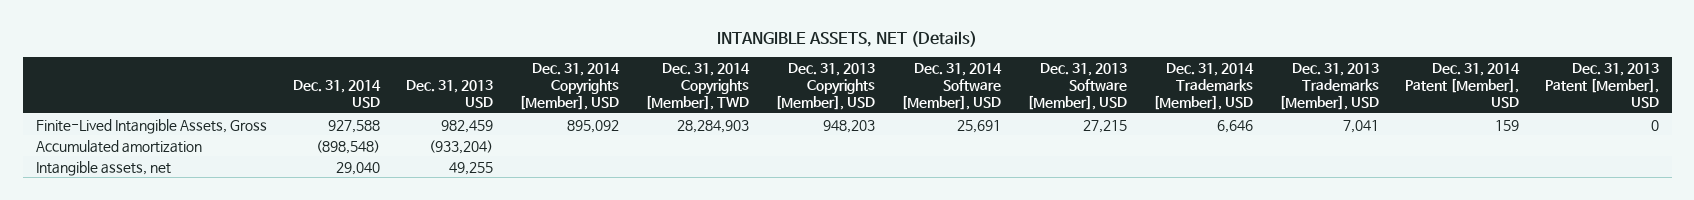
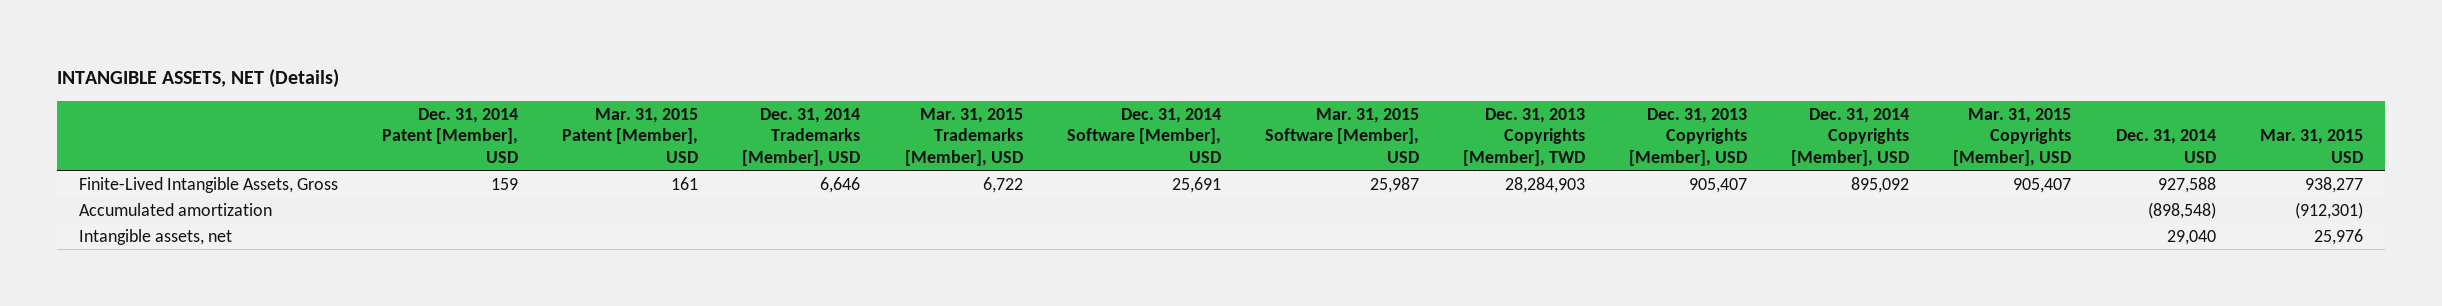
[405,80,493,109] Dec. 31, 2013 USD -> none
[644,63,750,111] Dec. 31, 2014 Copyrights [Member], TWD -> none
[1026,63,1127,111] Dec. 31, 2013 Software [Member], USD -> none
[1278,63,1379,111] Dec. 31, 2013 Trademarks [Member], USD -> none
[1544,63,1659,109] Dec. 31, 2013 Patent [Member], USD -> none
none -> [562,107,699,163] Mar. 31, 2015 Patent [Member], USD
none -> [904,107,1023,166] Mar. 31, 2015 Trademarks [Member], USD
none -> [1264,107,1419,163] Mar. 31, 2015 Software [Member], USD
none -> [1463,107,1586,166] Dec. 31, 2013 Copyrights [Member], TWD
none -> [1953,107,2072,166] Mar. 31, 2015 Copyrights [Member], USD
none -> [2259,129,2363,163] Mar. 31, 2015 USD
[822,119,875,133] 948,203 -> [1689,177,1748,193] 905,407

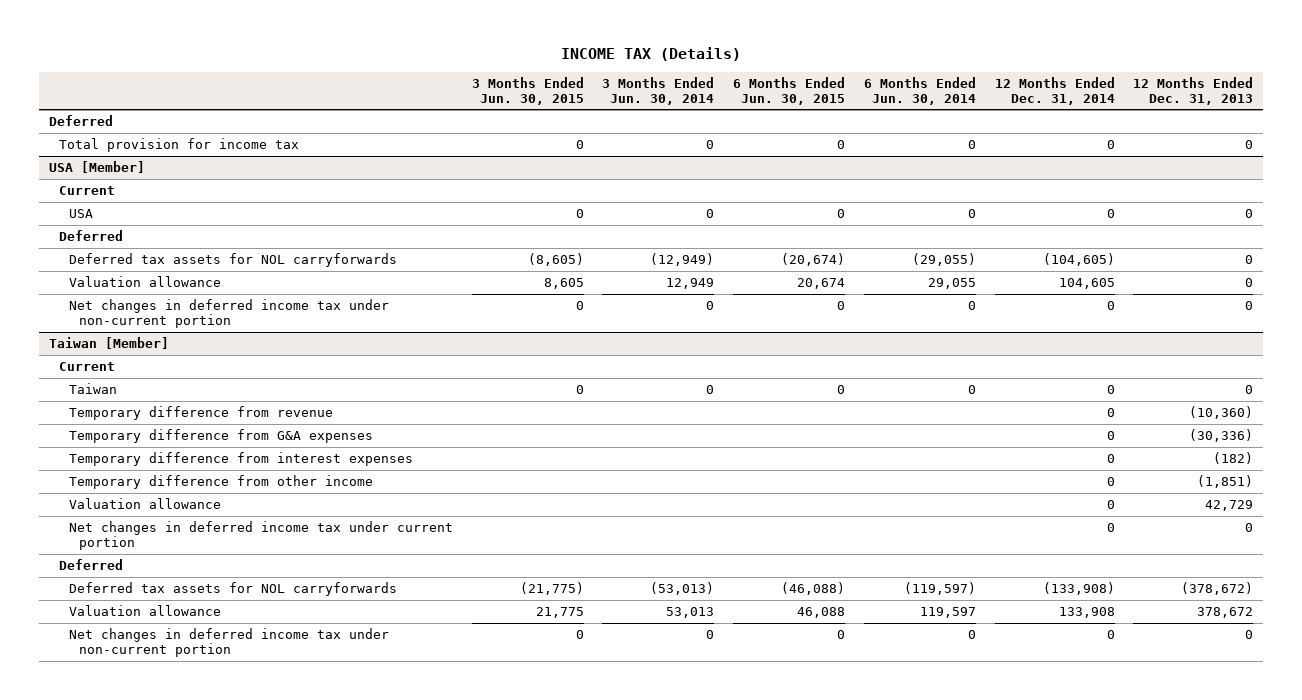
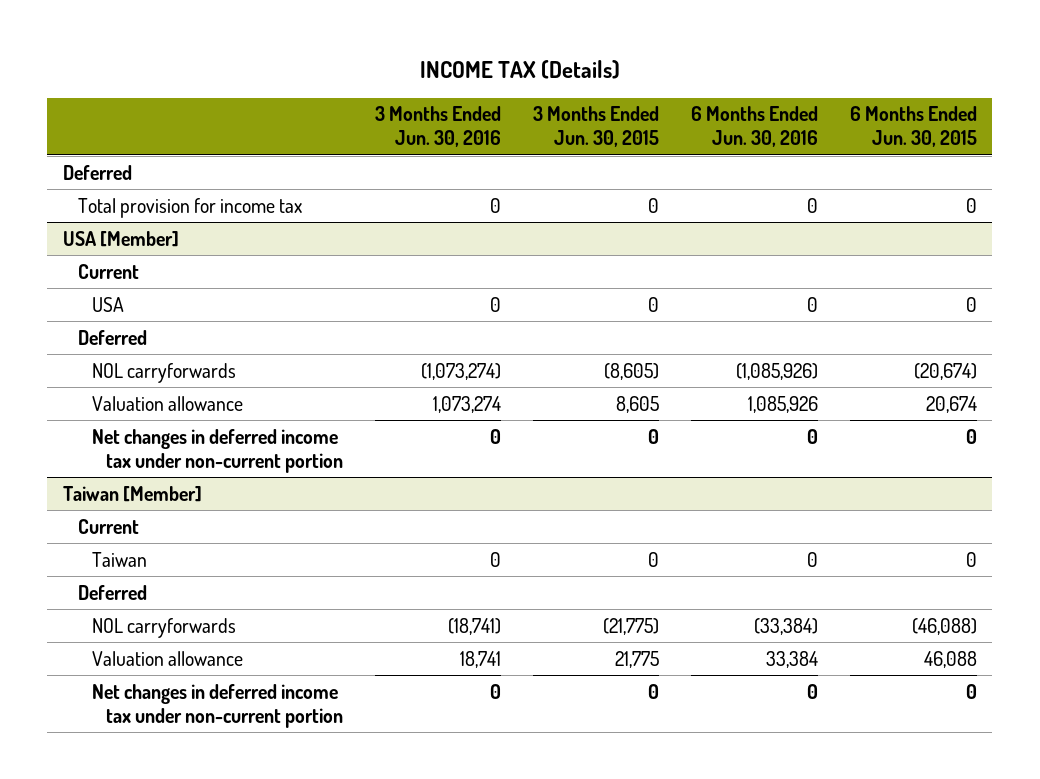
[602,76,715,105] 3 Months Ended Jun. 30, 2014 -> none
[863,76,976,105] 6 Months Ended Jun. 30, 2014 -> none
[994,76,1115,105] 12 Months Ended Dec. 31, 2014 -> none
[1133,76,1254,105] 12 Months Ended Dec. 31, 2013 -> none
none -> [375,106,502,148] 3 Months Ended Jun. 30, 2016
none -> [690,106,818,148] 6 Months Ended Jun. 30, 2016
[68,252,397,267] Deferred tax assets for NOL carryforwards -> [92,362,237,383] NOL carryforwards
[68,405,333,420] Temporary difference from revenue -> none
[68,428,373,443] Temporary difference from G&A expenses -> none
[68,451,413,466] Temporary difference from interest expenses -> none
[68,474,373,489] Temporary difference from other income -> none
[68,497,221,509] Valuation allowance -> none
[68,520,453,550] Net changes in deferred income tax under current portion -> none
[68,581,397,596] Deferred tax assets for NOL carryforwards -> [92,617,237,638] NOL carryforwards

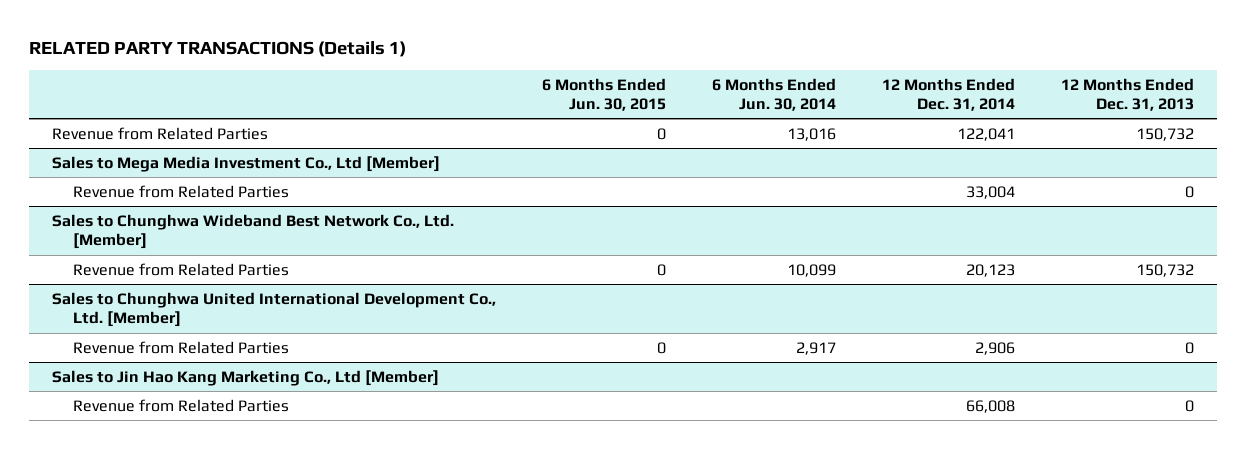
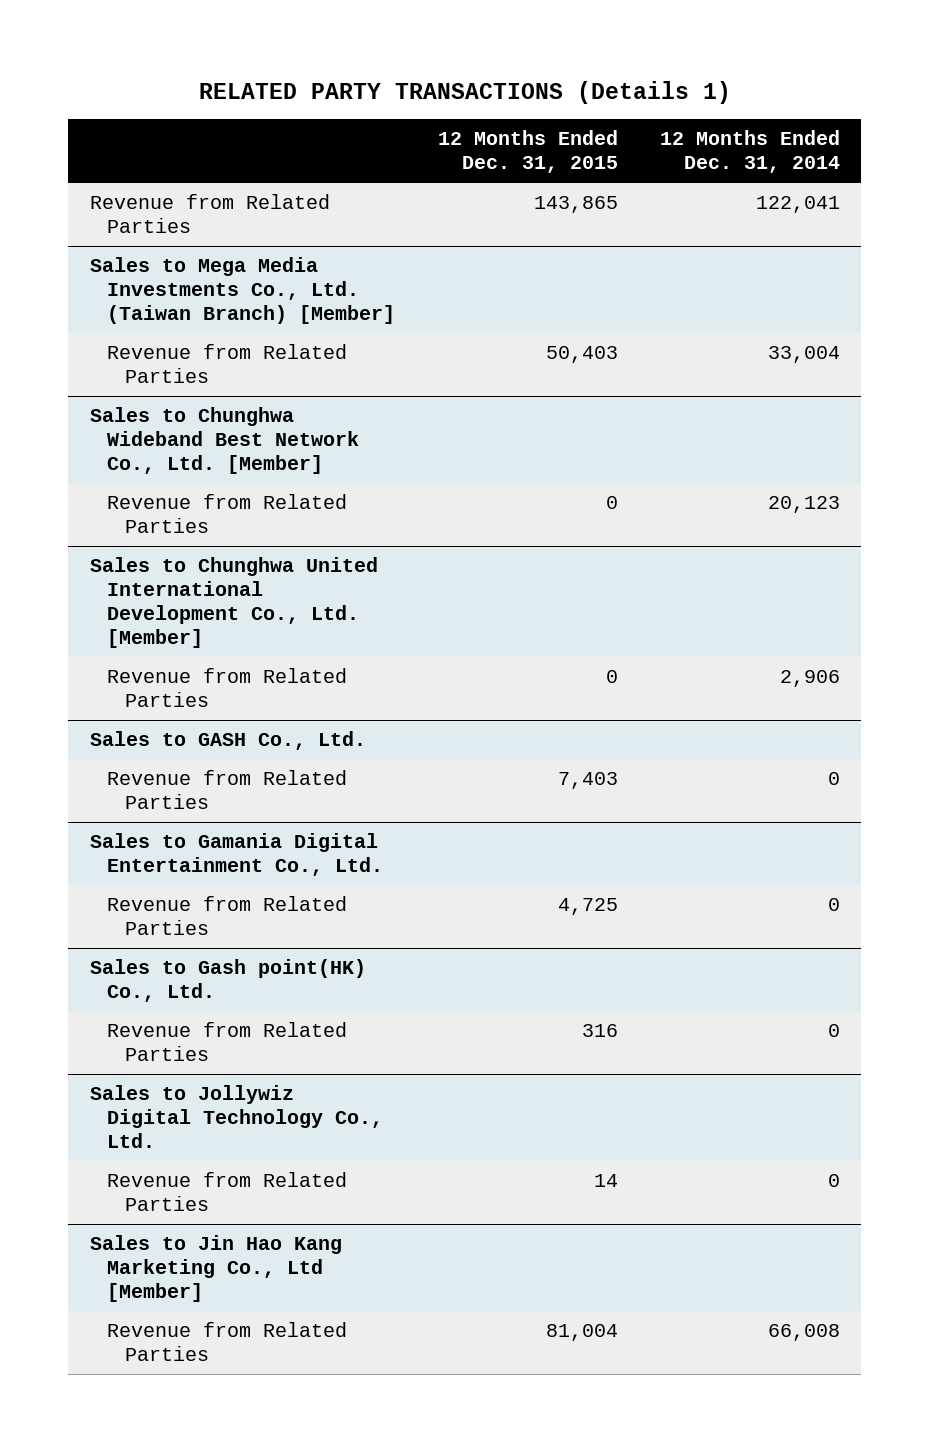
[541,77,666,111] 6 Months Ended Jun. 30, 2015 -> none
[711,77,836,111] 6 Months Ended Jun. 30, 2014 -> none
[1061,77,1195,111] 12 Months Ended Dec. 31, 2013 -> none
none -> [437,130,618,174] 12 Months Ended Dec. 31, 2015
[51,155,440,172] Sales to Mega Media Investment Co., Ltd [Member] -> [89,257,396,325] Sales to Mega Media Investments Co., Ltd. (Taiwan Branch) [Member]
none -> [89,731,366,751] Sales to GASH Co., Ltd.
none -> [107,770,348,810] Revenue from Related Parties
none -> [89,833,384,877] Sales to Gamania Digital Entertainment Co., Ltd.
none -> [107,896,348,936] Revenue from Related Parties
none -> [89,959,366,1003] Sales to Gash point(HK) Co., Ltd.
none -> [107,1022,348,1062] Revenue from Related Parties
none -> [89,1085,384,1149] Sales to Jollywiz Digital Technology Co., Ltd.
none -> [107,1172,348,1212] Revenue from Related Parties

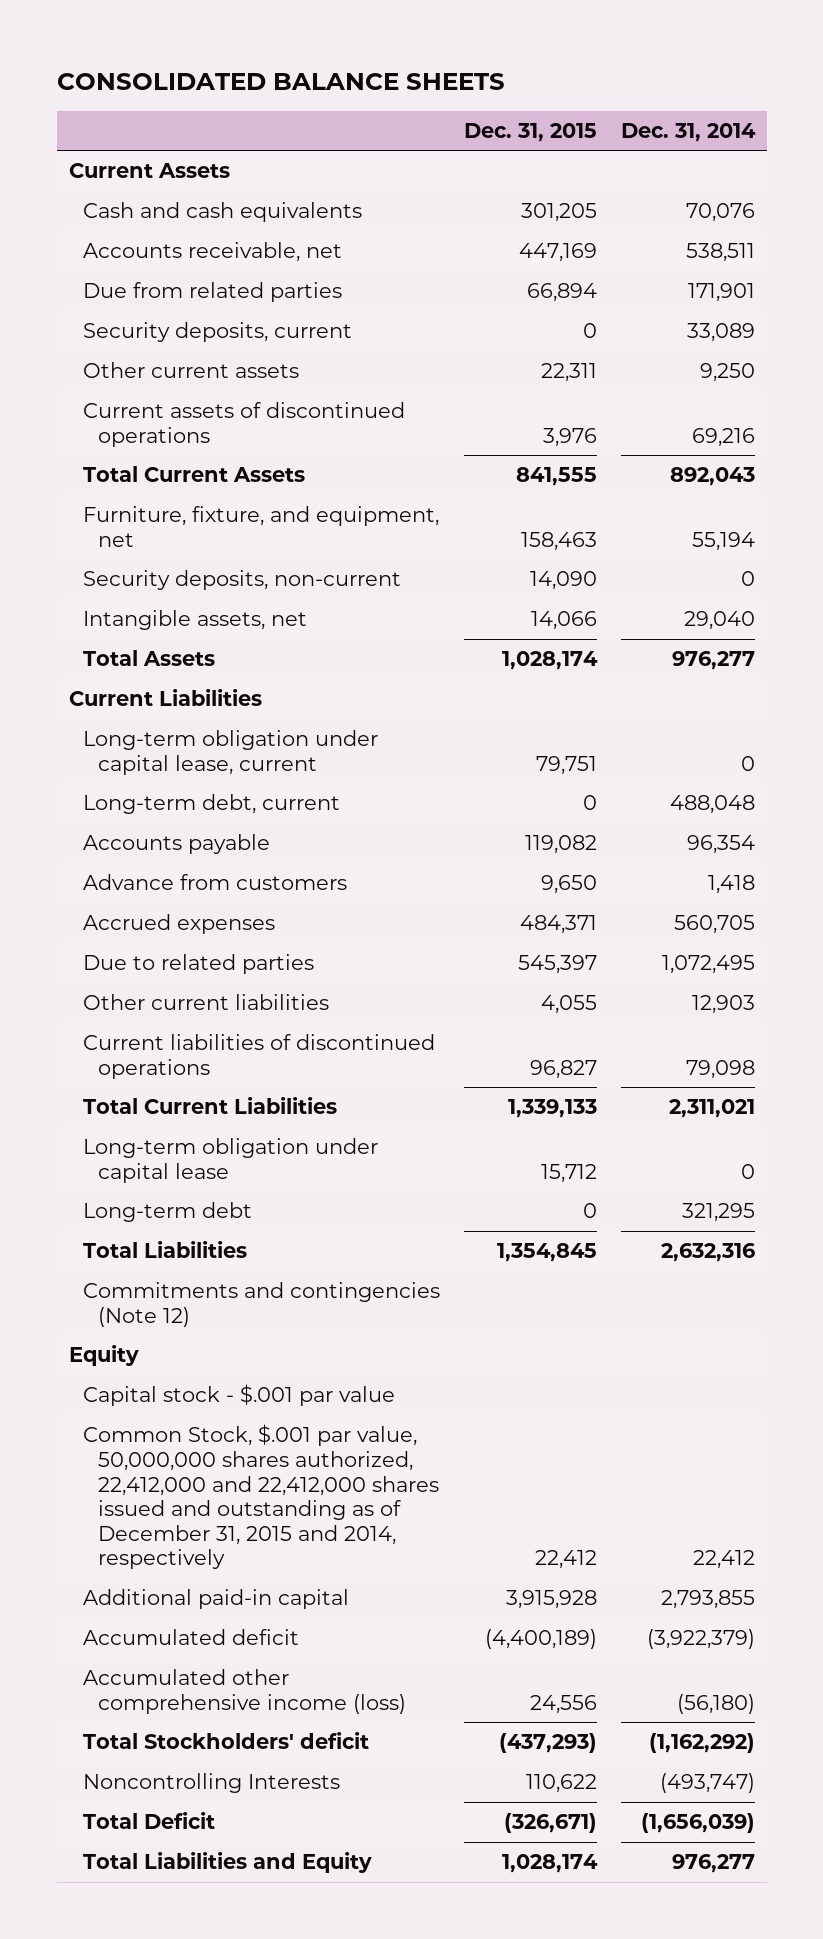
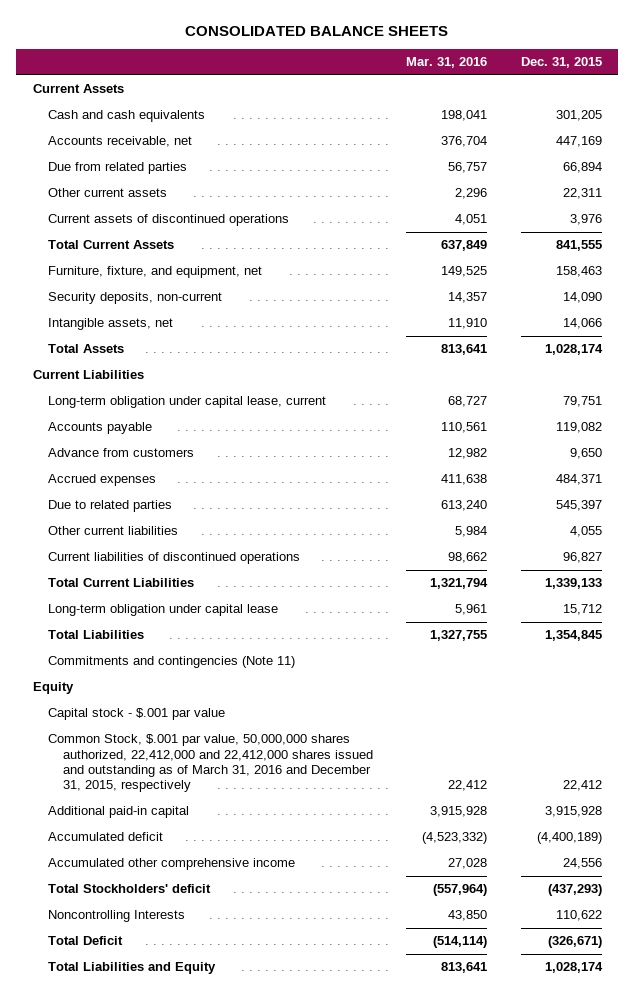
[620,122,756,142] Dec. 31, 2014 -> none
none -> [406,57,488,69] Mar. 31, 2016
[83,322,353,343] Security deposits, current -> none
[83,794,341,815] Long-term debt, current -> none
[83,1202,253,1223] Long-term debt -> none
[83,1282,441,1327] Commitments and contingencies (Note 12) -> [47,656,295,669] Commitments and contingencies (Note 11)
[83,1424,440,1570] Common Stock, $.001 par value, 50,000,000 shares authorized, 22,412,000 and 22,412,000 shares issued and outstanding as of December 31, 2015 and 2014, respectively -> [47,734,373,793] Common Stock, $.001 par value, 50,000,000 shares authorized, 22,412,000 and 22,412,000 shares issued and outstanding as of March 31, 2016 and December 31, 2015, respectively
[83,1669,407,1714] Accumulated other comprehensive income (loss) -> [47,858,295,871] Accumulated other comprehensive income

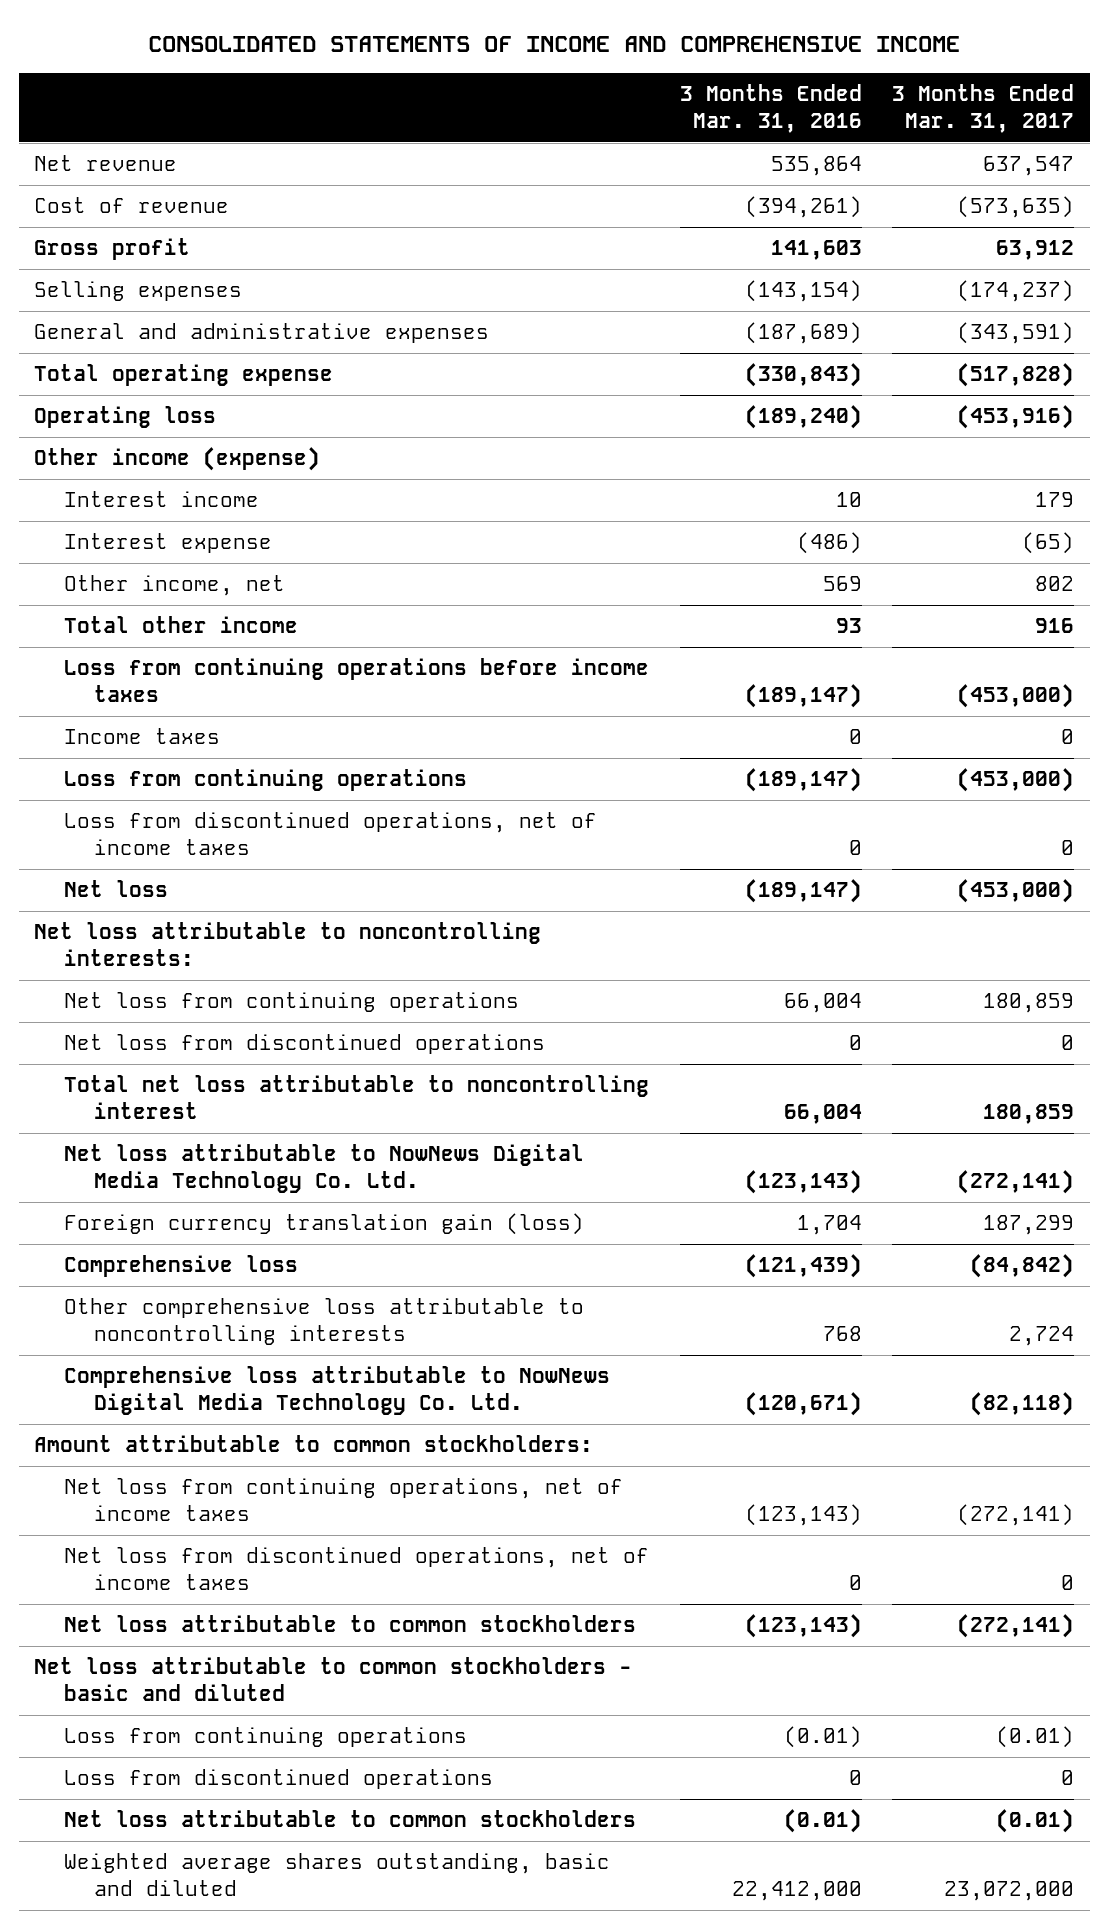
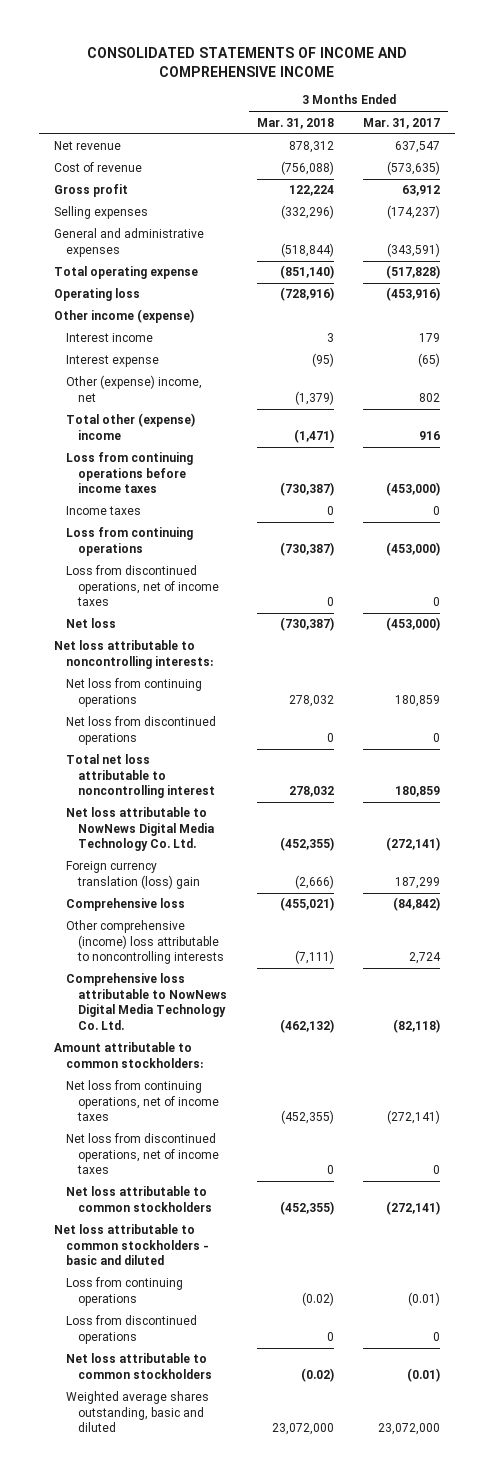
[679,84,862,134] 3 Months Ended Mar. 31, 2016 -> none
none -> [256,117,334,129] Mar. 31, 2018
[64,575,286,597] Other income, net -> [66,375,203,402] Other (expense) income, net
[64,616,299,634] Total other income -> [66,413,196,440] Total other (expense) income
[64,1213,585,1236] Foreign currency translation gain (loss) -> [66,861,201,889] Foreign currency translation (loss) gain
[64,1298,585,1346] Other comprehensive loss attributable to noncontrolling interests -> [66,920,225,965] Other comprehensive (income) loss attributable to noncontrolling interests

